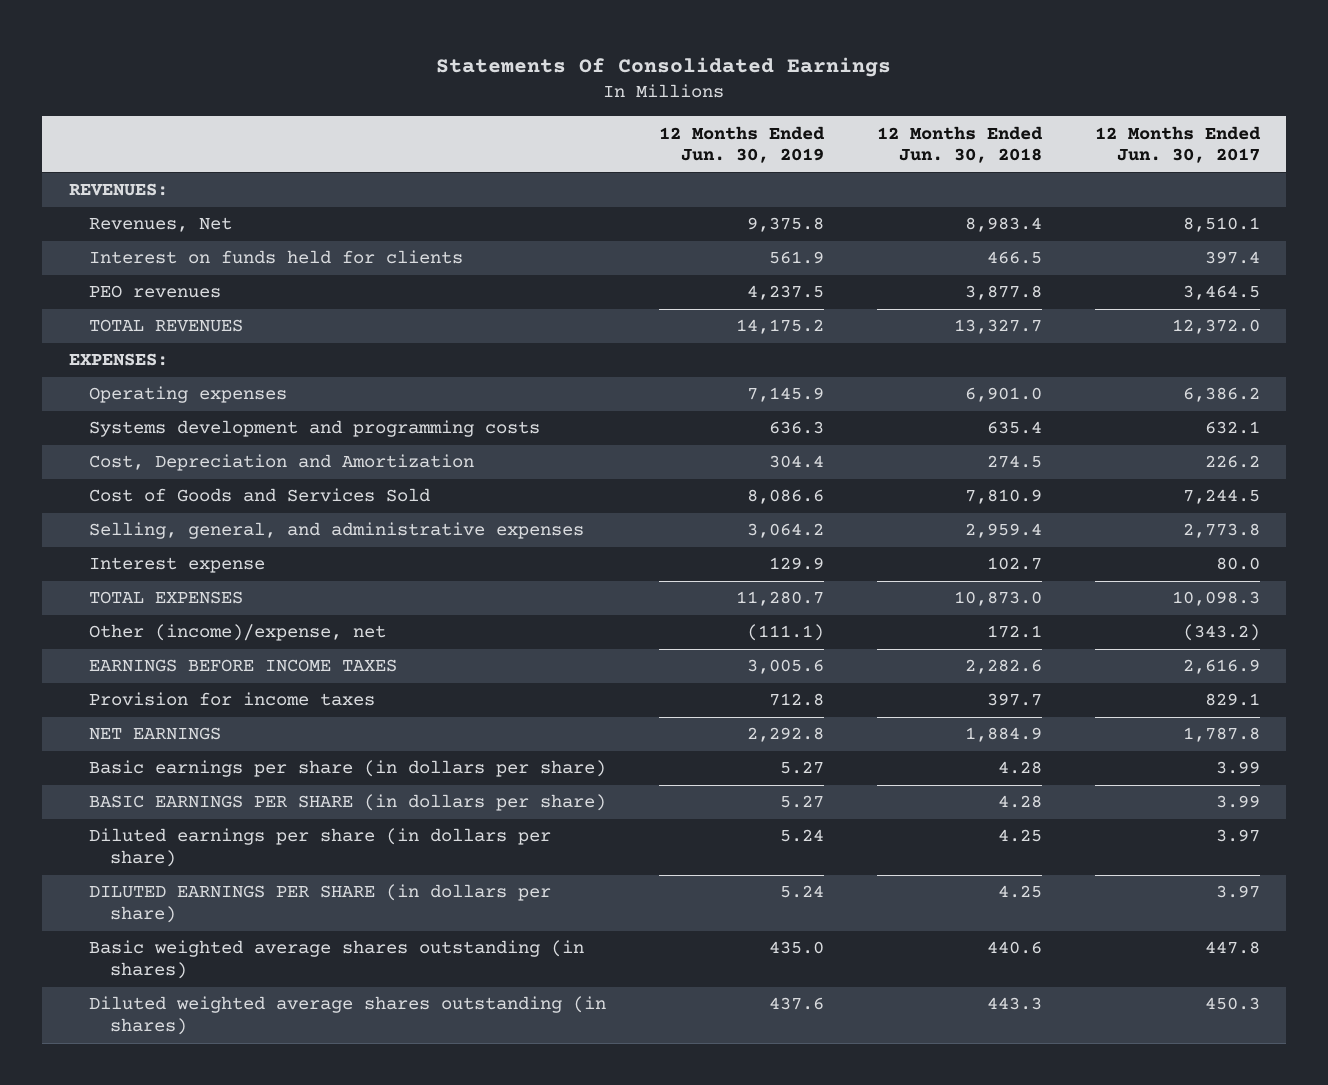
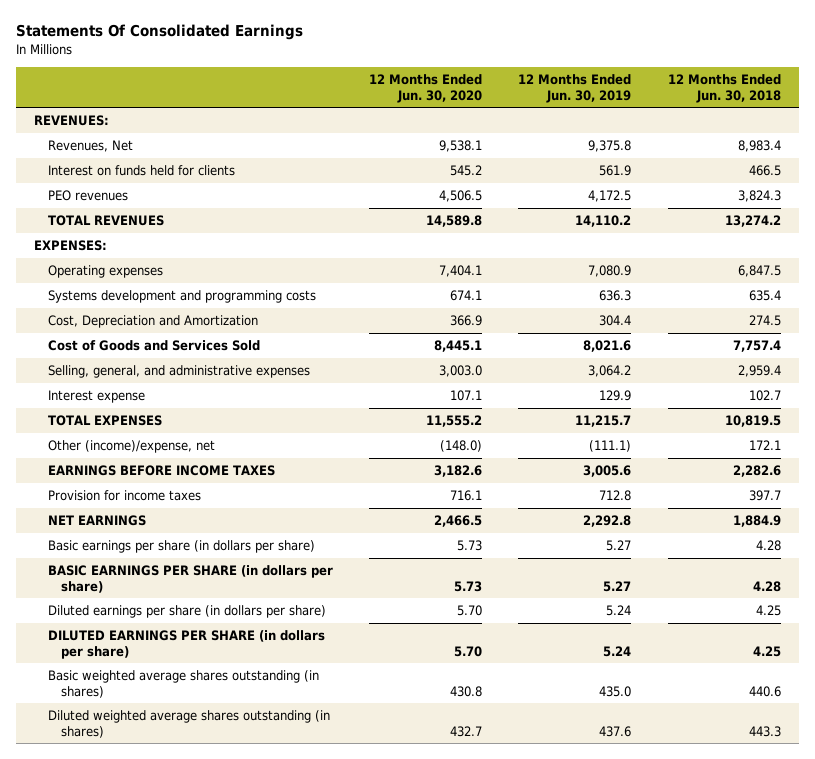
[1094,125,1261,164] 12 Months Ended Jun. 30, 2017 -> none
none -> [368,73,482,103] 12 Months Ended Jun. 30, 2020
[747,285,825,301] 4,237.5 -> [588,190,632,203] 4,172.5
[964,285,1042,301] 3,877.8 -> [737,190,781,203] 3,824.3
[736,319,825,335] 14,175.2 -> [575,215,632,228] 14,110.2
[953,319,1042,335] 13,327.7 -> [724,215,781,228] 13,274.2
[747,387,825,403] 7,145.9 -> [588,265,632,278] 7,080.9
[964,387,1042,403] 6,901.0 -> [737,265,781,278] 6,847.5
[747,489,825,505] 8,086.6 -> [583,340,632,353] 8,021.6
[964,489,1042,505] 7,810.9 -> [732,340,781,353] 7,757.4
[736,591,825,607] 11,280.7 -> [575,415,632,428] 11,215.7
[953,591,1042,607] 10,873.0 -> [724,415,781,428] 10,819.5

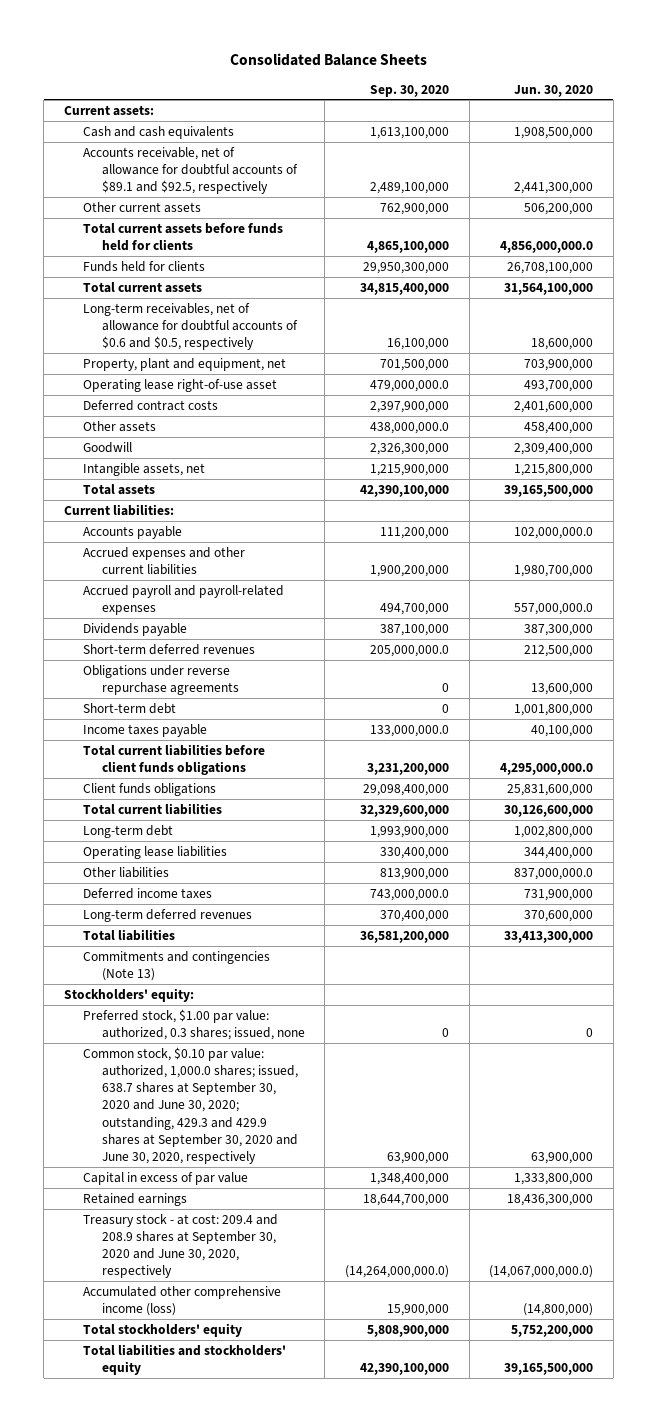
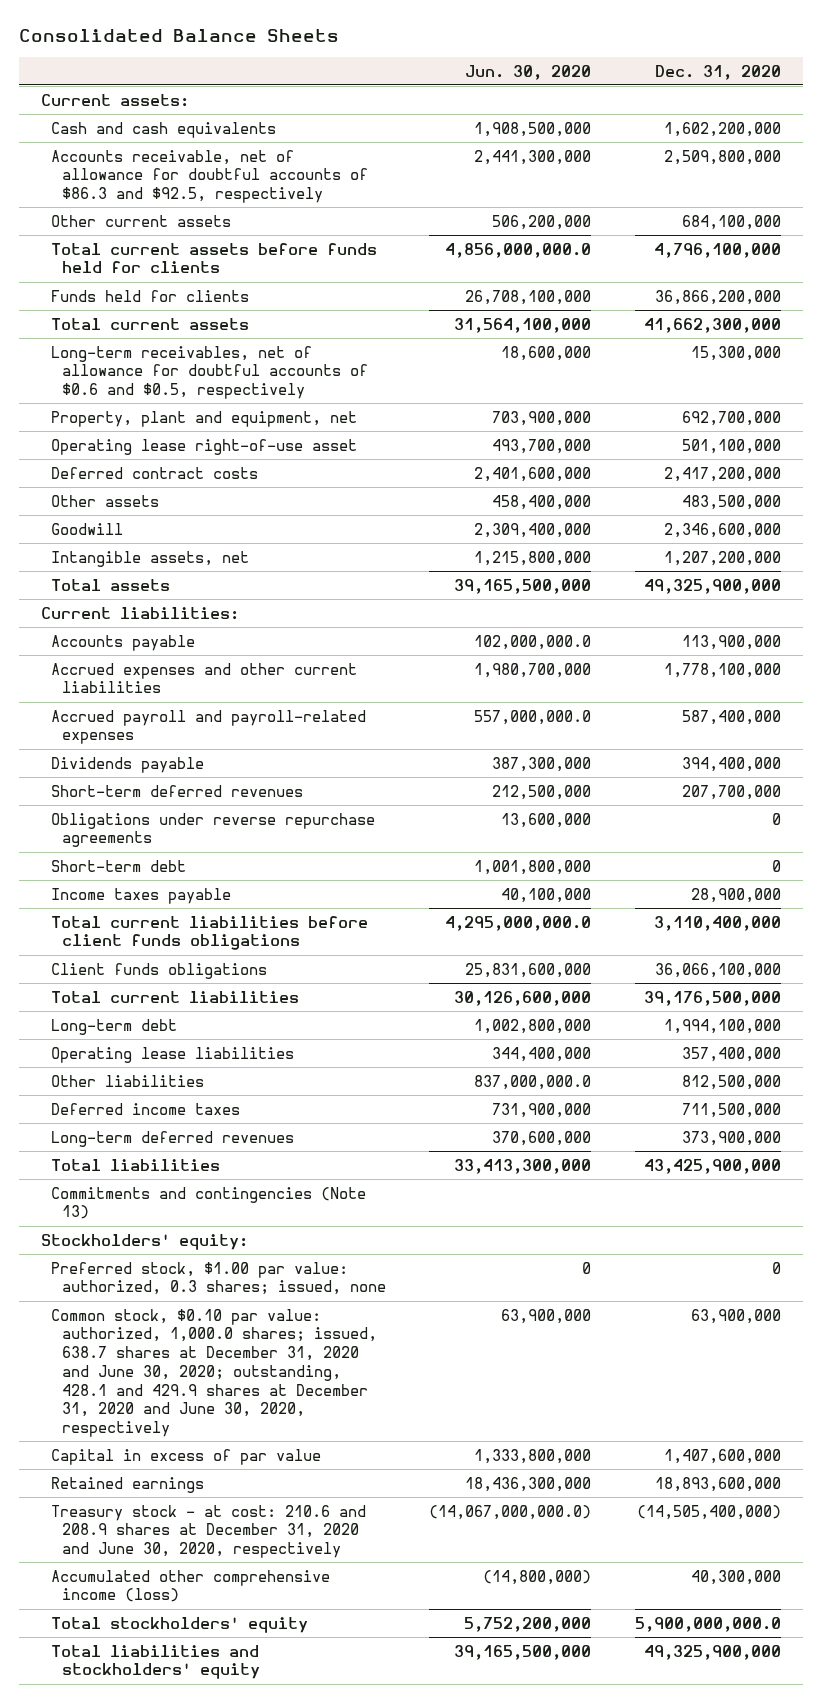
[369,84,449,97] Sep. 30, 2020 -> none
none -> [655,64,782,80] Dec. 31, 2020
[82,146,298,195] Accounts receivable, net of allowance for doubtful accounts of $89.1 and $92.5, respectively -> [51,149,368,204] Accounts receivable, net of allowance for doubtful accounts of $86.3 and $92.5, respectively
[82,1046,298,1165] Common stock, $0.10 par value: authorized, 1,000.0 shares; issued, 638.7 shares at September 30, 2020 and June 30, 2020; outstanding, 429.3 and 429.9 shares at September 30, 2020 and June 30, 2020, respectively -> [51,1308,377,1438] Common stock, $0.10 par value: authorized, 1,000.0 shares; issued, 638.7 shares at December 31, 2020 and June 30, 2020; outstanding, 428.1 and 429.9 shares at December 31, 2020 and June 30, 2020, respectively
[82,1213,278,1279] Treasury stock - at cost: 209.4 and 208.9 shares at September 30, 2020 and June 30, 2020, respectively -> [51,1504,367,1559] Treasury stock - at cost: 210.6 and 208.9 shares at December 31, 2020 and June 30, 2020, respectively

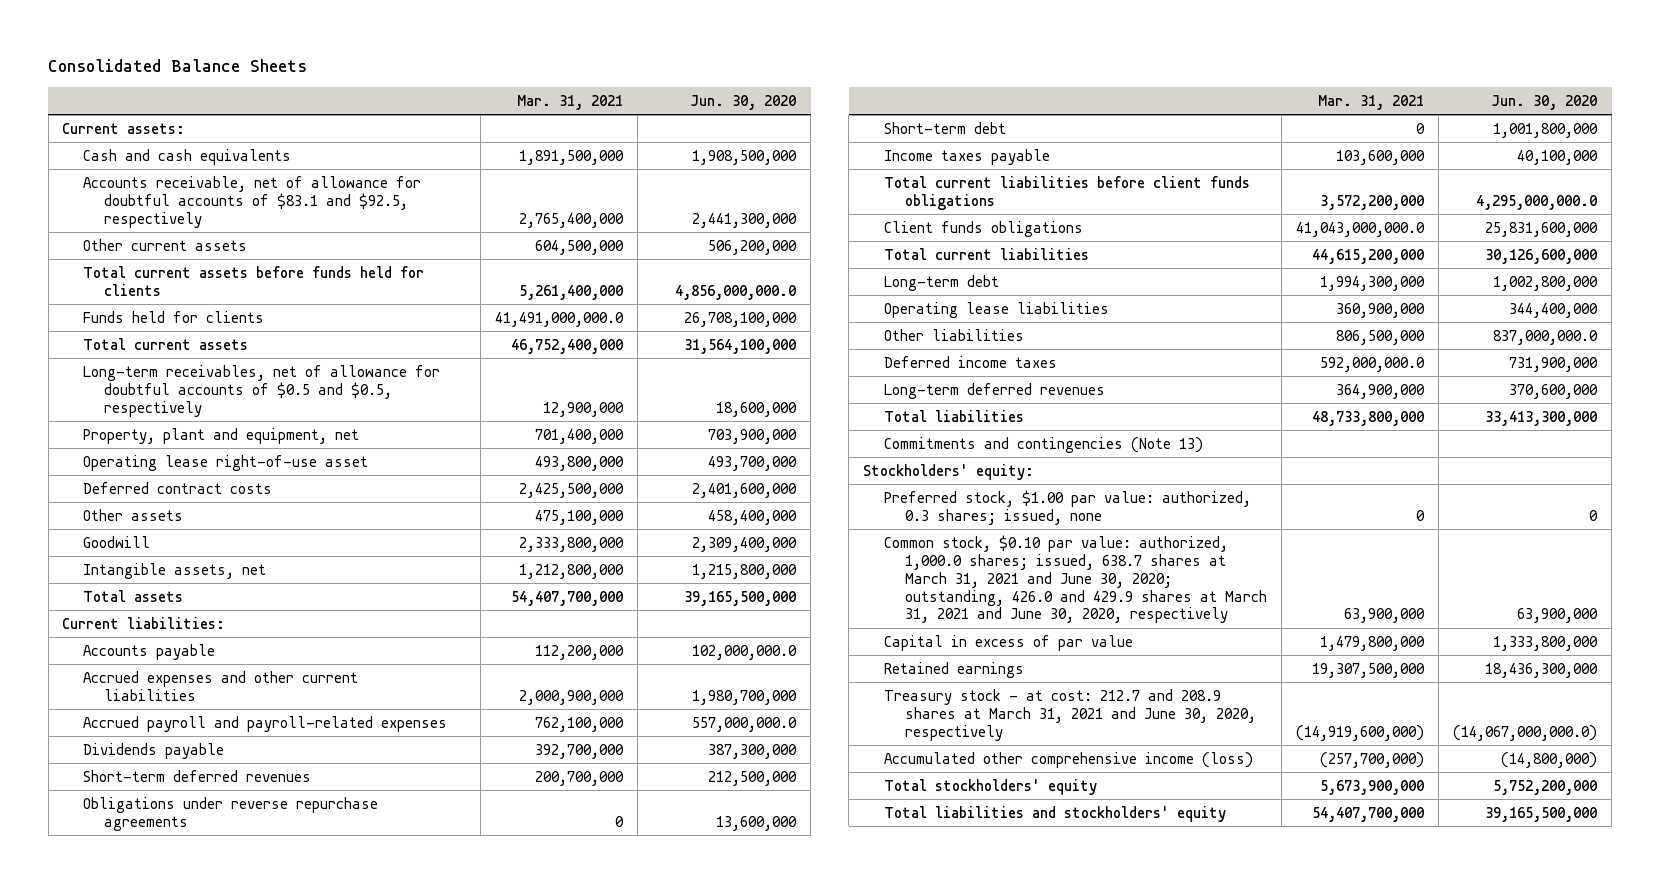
[655,64,782,80] Dec. 31, 2020 -> none
none -> [517,94,624,110] Mar. 31, 2021
[51,149,368,204] Accounts receivable, net of allowance for doubtful accounts of $86.3 and $92.5, respectively -> [83,175,422,228] Accounts receivable, net of allowance for doubtful accounts of $83.1 and $92.5, respectively
[51,345,368,400] Long-term receivables, net of allowance for doubtful accounts of $0.6 and $0.5, respectively -> [83,364,441,417] Long-term receivables, net of allowance for doubtful accounts of $0.5 and $0.5, respectively
[51,1308,377,1438] Common stock, $0.10 par value: authorized, 1,000.0 shares; issued, 638.7 shares at December 31, 2020 and June 30, 2020; outstanding, 428.1 and 429.9 shares at December 31, 2020 and June 30, 2020, respectively -> [884,534,1268,624] Common stock, $0.10 par value: authorized, 1,000.0 shares; issued, 638.7 shares at March 31, 2021 and June 30, 2020; outstanding, 426.0 and 429.9 shares at March 31, 2021 and June 30, 2020, respectively
[51,1504,367,1559] Treasury stock - at cost: 210.6 and 208.9 shares at December 31, 2020 and June 30, 2020, respectively -> [884,688,1257,741] Treasury stock - at cost: 212.7 and 208.9 shares at March 31, 2021 and June 30, 2020, respectively

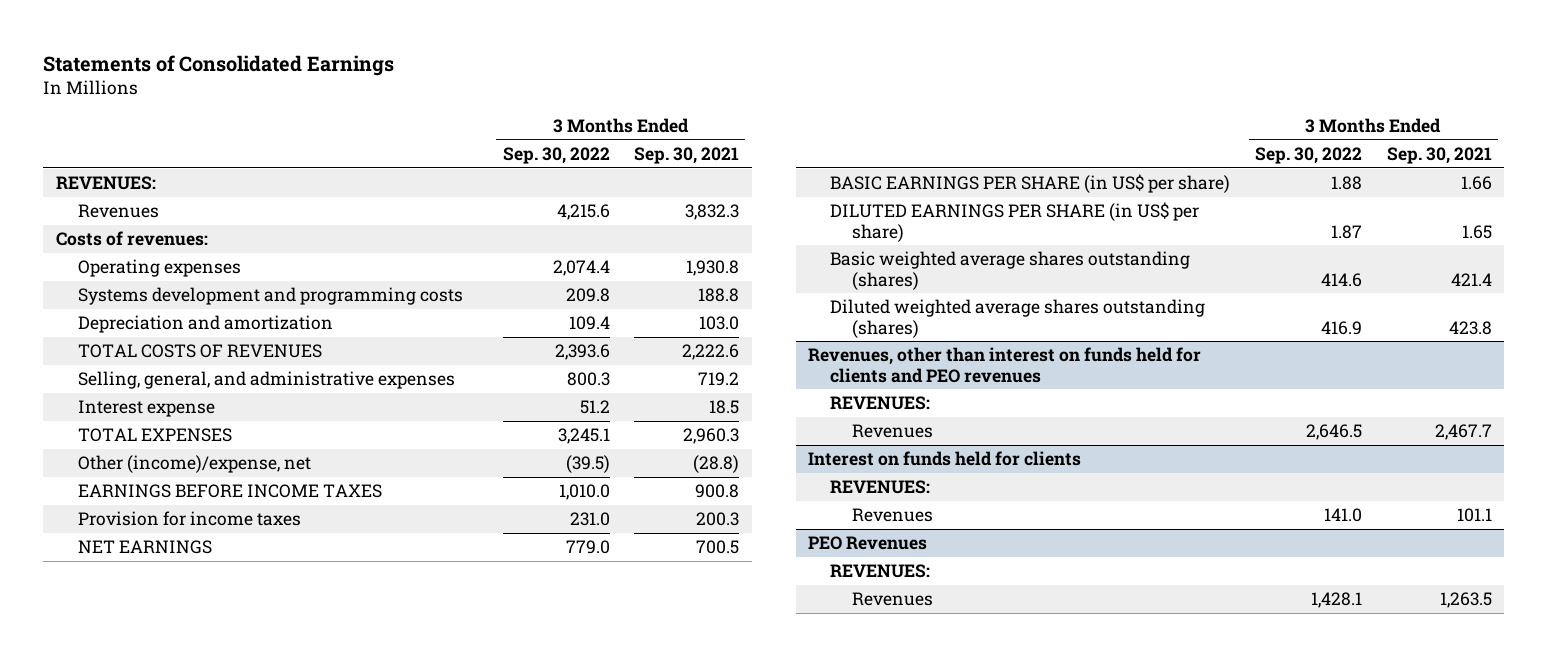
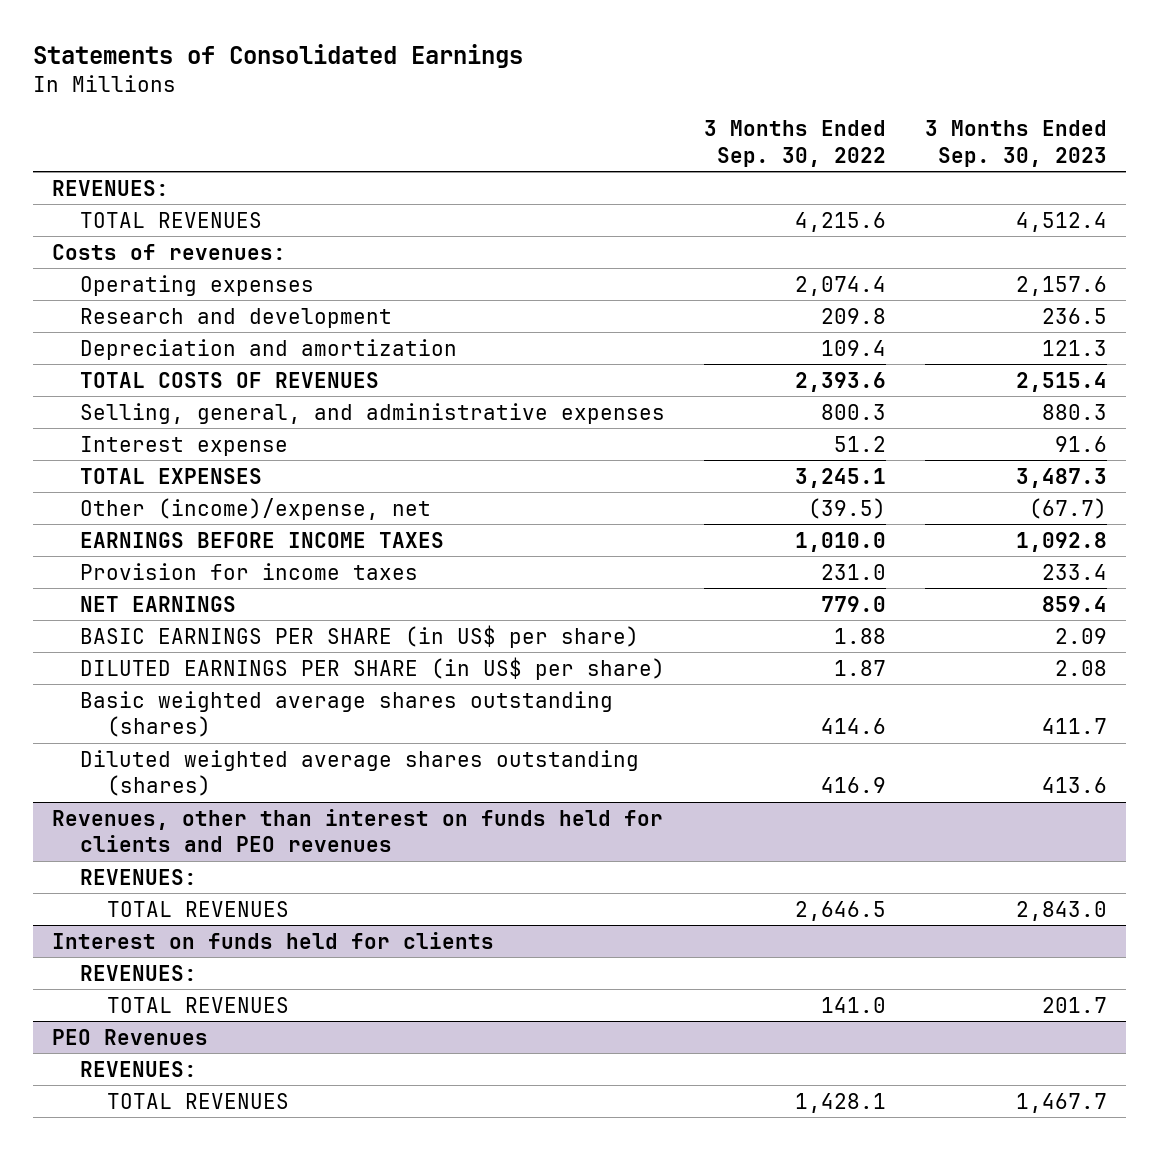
[634,147,740,165] Sep. 30, 2021 -> none
none -> [924,120,1107,167] 3 Months Ended Sep. 30, 2023
[77,204,159,219] Revenues -> [79,211,262,228] TOTAL REVENUES
[77,287,463,306] Systems development and programming costs -> [79,307,392,328] Research and development
[852,424,934,439] Revenues -> [106,900,289,917] TOTAL REVENUES
[852,508,934,523] Revenues -> [106,996,289,1013] TOTAL REVENUES
[852,592,934,607] Revenues -> [106,1092,289,1109] TOTAL REVENUES

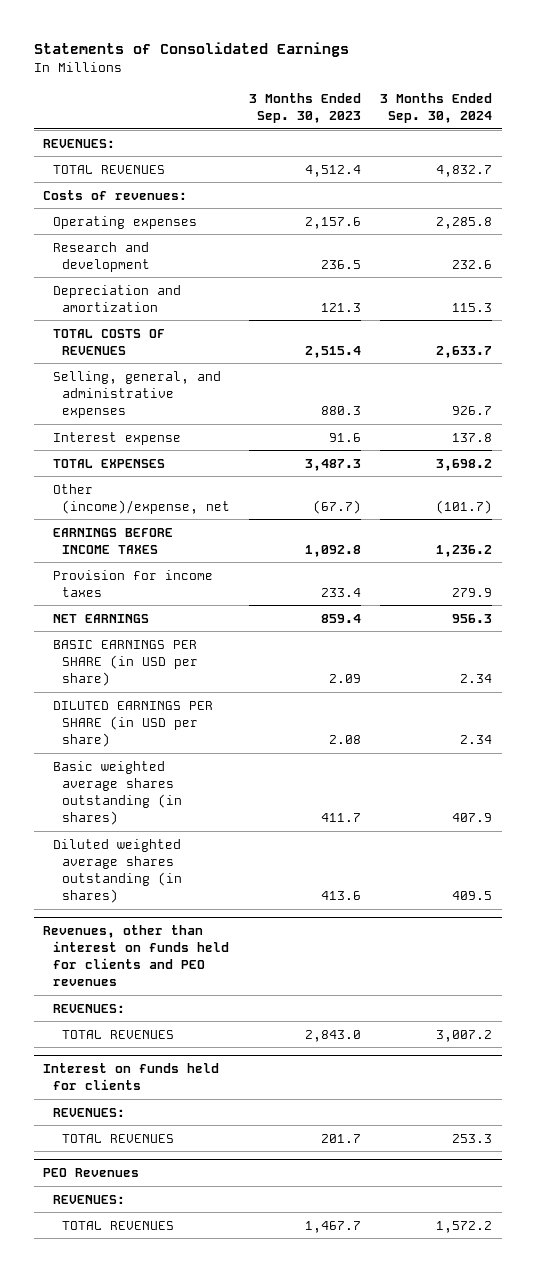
[703,120,886,167] 3 Months Ended Sep. 30, 2022 -> none
none -> [380,92,493,123] 3 Months Ended Sep. 30, 2024
[79,624,639,648] BASIC EARNINGS PER SHARE (in US$ per share) -> [52,639,199,686] BASIC EARNINGS PER SHARE (in USD per share)
[79,656,665,680] DILUTED EARNINGS PER SHARE (in US$ per share) -> [52,700,213,747] DILUTED EARNINGS PER SHARE (in USD per share)
[79,690,613,738] Basic weighted average shares outstanding (shares) -> [52,760,183,825] Basic weighted average shares outstanding (in shares)
[79,749,639,797] Diluted weighted average shares outstanding (shares) -> [52,838,183,903] Diluted weighted average shares outstanding (in shares)

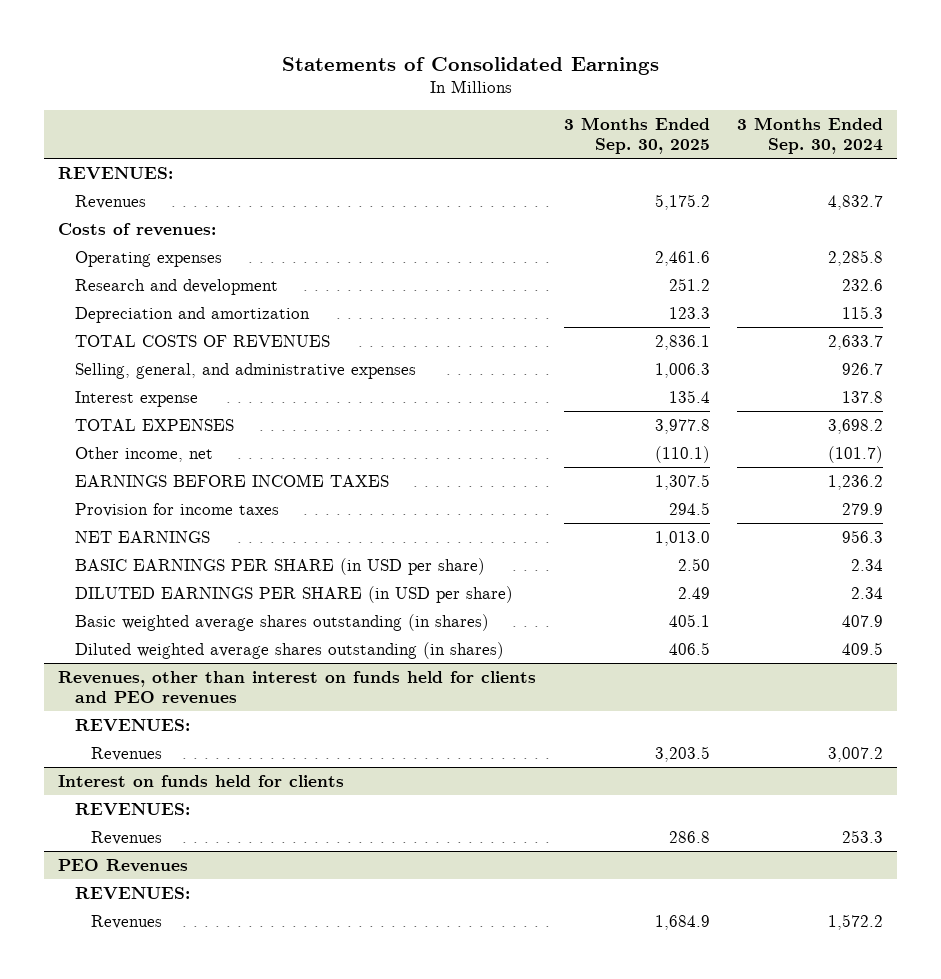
[249,92,362,123] 3 Months Ended Sep. 30, 2023 -> none
none -> [563,116,710,154] 3 Months Ended Sep. 30, 2025
[52,164,165,174] TOTAL REVENUES -> [74,194,146,209] Revenues
[52,483,231,514] Other (income)/expense, net -> [74,446,213,462] Other income, net
[62,1029,175,1039] TOTAL REVENUES -> [90,746,162,761] Revenues
[62,1133,175,1143] TOTAL REVENUES -> [90,830,162,845] Revenues
[62,1220,175,1230] TOTAL REVENUES -> [90,914,162,929] Revenues

